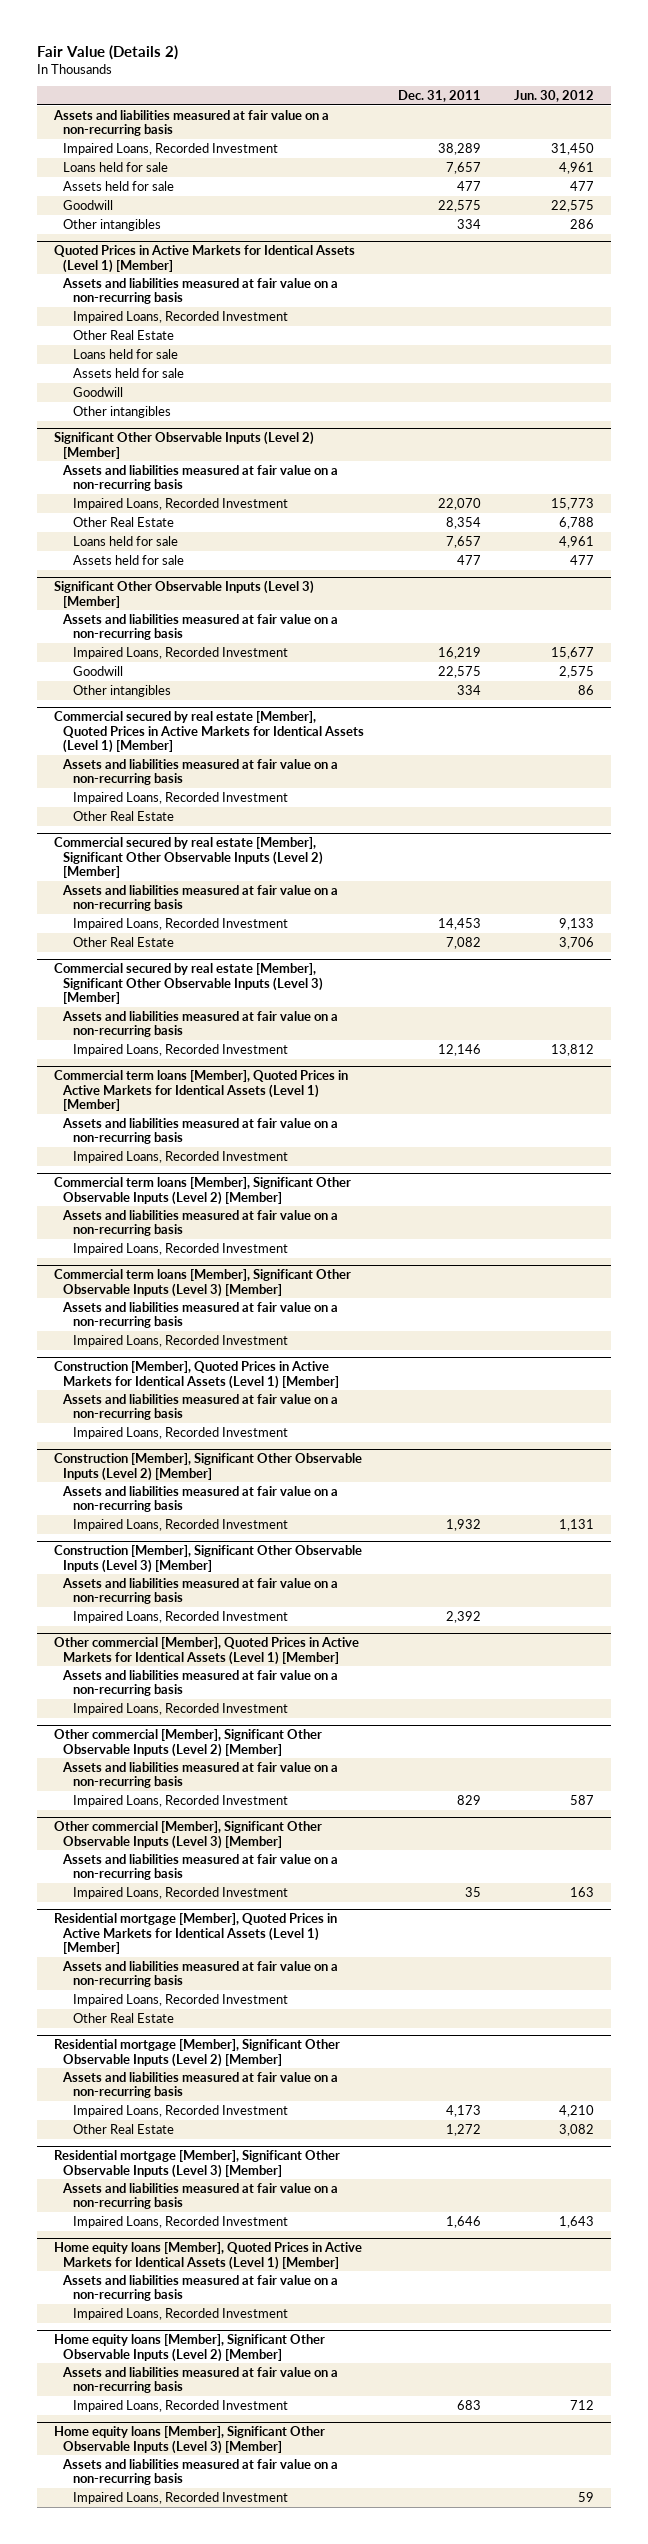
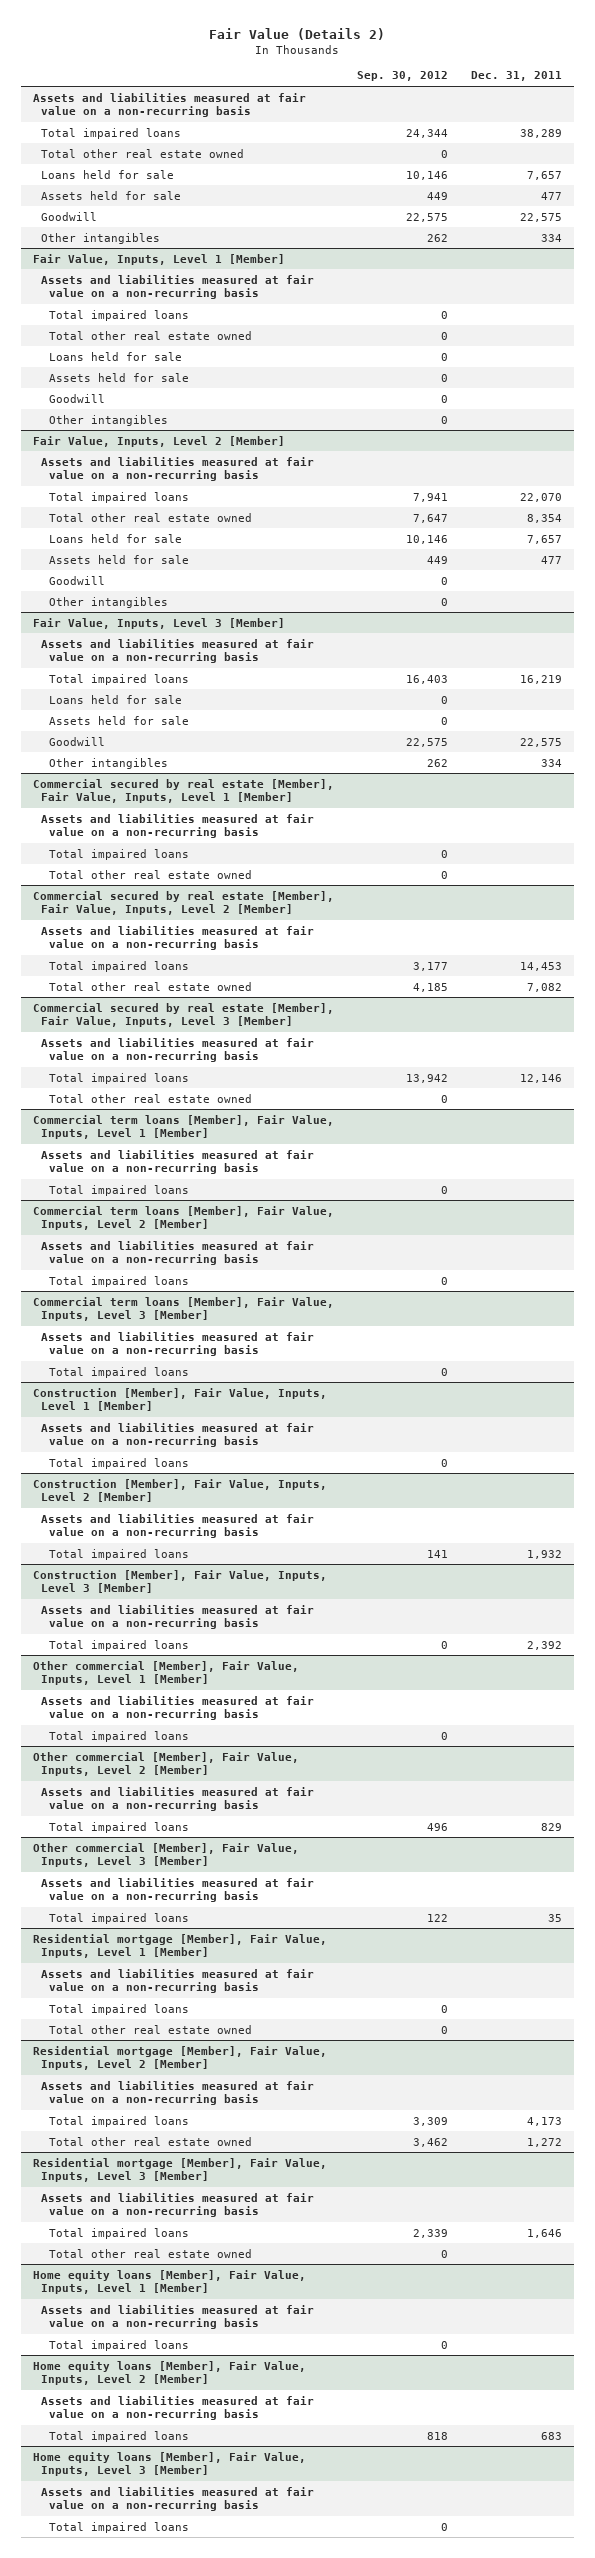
[514,89,595,102] Jun. 30, 2012 -> none
none -> [356,71,448,82] Sep. 30, 2012
[63,142,279,155] Impaired Loans, Recorded Investment -> [41,127,182,139] Total impaired loans
none -> [41,148,245,158] Total other real estate owned
[53,245,355,273] Quoted Prices in Active Markets for Identical Assets (Level 1) [Member] -> none
[62,277,339,305] Assets and liabilities measured at fair value on a non-recurring basis -> none
[72,310,288,323] Impaired Loans, Recorded Investment -> none
[72,329,174,340] Other Real Estate -> none
[72,348,178,359] Loans held for sale -> none
[72,367,184,378] Assets held for sale -> none
[72,386,123,397] Goodwill -> none
[72,405,171,418] Other intangibles -> none
none -> [32,253,285,265] Fair Value, Inputs, Level 1 [Member]
none -> [41,274,315,299] Assets and liabilities measured at fair value on a non-recurring basis
none -> [49,309,190,321] Total impaired loans
none -> [49,330,253,340] Total other real estate owned
none -> [49,351,183,361] Loans held for sale
none -> [49,372,190,382] Assets held for sale
none -> [49,393,106,403] Goodwill
none -> [49,414,169,426] Other intangibles
[53,431,314,459] Significant Other Observable Inputs (Level 2) [Member] -> [32,435,285,447] Fair Value, Inputs, Level 2 [Member]
[72,497,288,510] Impaired Loans, Recorded Investment -> [49,491,190,503] Total impaired loans
[72,516,174,527] Other Real Estate -> [49,512,253,522] Total other real estate owned
none -> [49,575,106,585] Goodwill
none -> [49,596,169,608] Other intangibles
[53,580,314,608] Significant Other Observable Inputs (Level 3) [Member] -> [32,617,285,629] Fair Value, Inputs, Level 3 [Member]
[72,646,288,659] Impaired Loans, Recorded Investment -> [49,673,190,685] Total impaired loans
none -> [49,694,183,704] Loans held for sale
none -> [49,715,190,725] Assets held for sale
[53,711,365,754] Commercial secured by real estate [Member], Quoted Prices in Active Markets for Identical Assets (Level 1) [Member] -> none
[62,758,339,786] Assets and liabilities measured at fair value on a non-recurring basis -> none
[72,791,288,804] Impaired Loans, Recorded Investment -> none
[72,810,174,821] Other Real Estate -> none
none -> [32,778,334,803] Commercial secured by real estate [Member], Fair Value, Inputs, Level 1 [Member]
none -> [41,813,315,838] Assets and liabilities measured at fair value on a non-recurring basis
none -> [49,848,190,860] Total impaired loans
none -> [49,869,253,879] Total other real estate owned
[53,837,324,879] Commercial secured by real estate [Member], Significant Other Observable Inputs (Level 2) [Member] -> [32,890,334,915] Commercial secured by real estate [Member], Fair Value, Inputs, Level 2 [Member]
[72,917,288,930] Impaired Loans, Recorded Investment -> [49,960,190,972] Total impaired loans
[72,936,174,947] Other Real Estate -> [49,981,253,991] Total other real estate owned
[53,963,324,1005] Commercial secured by real estate [Member], Significant Other Observable Inputs (Level 3) [Member] -> [32,1002,334,1027] Commercial secured by real estate [Member], Fair Value, Inputs, Level 3 [Member]
[53,1070,348,1112] Commercial term loans [Member], Quoted Prices in Active Markets for Identical Assets (Level 1) [Member] -> none
[62,1117,339,1145] Assets and liabilities measured at fair value on a non-recurring basis -> none
[72,1150,288,1163] Impaired Loans, Recorded Investment -> none
[72,1043,288,1056] Impaired Loans, Recorded Investment -> [49,1072,190,1084] Total impaired loans
none -> [49,1093,253,1103] Total other real estate owned
none -> [32,1114,334,1139] Commercial term loans [Member], Fair Value, Inputs, Level 1 [Member]
none -> [41,1149,315,1174] Assets and liabilities measured at fair value on a non-recurring basis
none -> [49,1184,190,1196] Total impaired loans
[53,1177,351,1205] Commercial term loans [Member], Significant Other Observable Inputs (Level 2) [Member] -> [32,1205,334,1230] Commercial term loans [Member], Fair Value, Inputs, Level 2 [Member]
[72,1242,288,1255] Impaired Loans, Recorded Investment -> [49,1275,190,1287] Total impaired loans
[53,1269,351,1297] Commercial term loans [Member], Significant Other Observable Inputs (Level 3) [Member] -> [32,1296,334,1321] Commercial term loans [Member], Fair Value, Inputs, Level 3 [Member]
[53,1361,340,1389] Construction [Member], Quoted Prices in Active Markets for Identical Assets (Level 1) [Member] -> none
[62,1393,339,1421] Assets and liabilities measured at fair value on a non-recurring basis -> none
[72,1426,288,1439] Impaired Loans, Recorded Investment -> none
[53,1453,362,1481] Construction [Member], Significant Other Observable Inputs (Level 2) [Member] -> none
[62,1485,339,1513] Assets and liabilities measured at fair value on a non-recurring basis -> none
[72,1518,288,1531] Impaired Loans, Recorded Investment -> none
[53,1545,362,1573] Construction [Member], Significant Other Observable Inputs (Level 3) [Member] -> none
[62,1577,339,1605] Assets and liabilities measured at fair value on a non-recurring basis -> none
[72,1610,288,1623] Impaired Loans, Recorded Investment -> none
[53,1637,359,1665] Other commercial [Member], Quoted Prices in Active Markets for Identical Assets (Level 1) [Member] -> none
[62,1669,339,1697] Assets and liabilities measured at fair value on a non-recurring basis -> none
[72,1702,288,1715] Impaired Loans, Recorded Investment -> none
[72,1334,288,1347] Impaired Loans, Recorded Investment -> [49,1366,190,1378] Total impaired loans
none -> [32,1387,327,1411] Construction [Member], Fair Value, Inputs, Level 1 [Member]
none -> [41,1422,315,1447] Assets and liabilities measured at fair value on a non-recurring basis
none -> [49,1457,190,1469] Total impaired loans
none -> [32,1478,327,1502] Construction [Member], Fair Value, Inputs, Level 2 [Member]
none -> [41,1513,315,1538] Assets and liabilities measured at fair value on a non-recurring basis
none -> [49,1548,190,1560] Total impaired loans
none -> [32,1569,327,1593] Construction [Member], Fair Value, Inputs, Level 3 [Member]
none -> [41,1604,315,1629] Assets and liabilities measured at fair value on a non-recurring basis
none -> [49,1639,190,1651] Total impaired loans
none -> [32,1660,299,1685] Other commercial [Member], Fair Value, Inputs, Level 1 [Member]
none -> [41,1695,315,1720] Assets and liabilities measured at fair value on a non-recurring basis
none -> [49,1730,190,1742] Total impaired loans
[53,1729,322,1757] Other commercial [Member], Significant Other Observable Inputs (Level 2) [Member] -> [32,1751,299,1776] Other commercial [Member], Fair Value, Inputs, Level 2 [Member]
[72,1794,288,1807] Impaired Loans, Recorded Investment -> [49,1821,190,1833] Total impaired loans
[53,1821,322,1849] Other commercial [Member], Significant Other Observable Inputs (Level 3) [Member] -> [32,1842,299,1867] Other commercial [Member], Fair Value, Inputs, Level 3 [Member]
[53,1913,337,1955] Residential mortgage [Member], Quoted Prices in Active Markets for Identical Assets (Level 1) [Member] -> none
[62,1960,339,1988] Assets and liabilities measured at fair value on a non-recurring basis -> none
[72,1993,288,2006] Impaired Loans, Recorded Investment -> none
[72,2012,174,2023] Other Real Estate -> none
[72,1886,288,1899] Impaired Loans, Recorded Investment -> [49,1912,190,1924] Total impaired loans
none -> [32,1933,327,1958] Residential mortgage [Member], Fair Value, Inputs, Level 1 [Member]
none -> [41,1968,315,1993] Assets and liabilities measured at fair value on a non-recurring basis
none -> [49,2003,190,2015] Total impaired loans
none -> [49,2024,253,2034] Total other real estate owned
[53,2039,340,2067] Residential mortgage [Member], Significant Other Observable Inputs (Level 2) [Member] -> [32,2045,327,2070] Residential mortgage [Member], Fair Value, Inputs, Level 2 [Member]
[72,2104,288,2117] Impaired Loans, Recorded Investment -> [49,2115,190,2127] Total impaired loans
[72,2123,174,2134] Other Real Estate -> [49,2136,253,2146] Total other real estate owned
[53,2150,340,2178] Residential mortgage [Member], Significant Other Observable Inputs (Level 3) [Member] -> [32,2157,327,2182] Residential mortgage [Member], Fair Value, Inputs, Level 3 [Member]
[53,2242,362,2270] Home equity loans [Member], Quoted Prices in Active Markets for Identical Assets (Level 1) [Member] -> none
[62,2274,339,2302] Assets and liabilities measured at fair value on a non-recurring basis -> none
[72,2307,288,2320] Impaired Loans, Recorded Investment -> none
[72,2215,288,2228] Impaired Loans, Recorded Investment -> [49,2227,190,2239] Total impaired loans
none -> [49,2248,253,2258] Total other real estate owned
none -> [32,2269,306,2294] Home equity loans [Member], Fair Value, Inputs, Level 1 [Member]
none -> [41,2304,315,2329] Assets and liabilities measured at fair value on a non-recurring basis
none -> [49,2339,190,2351] Total impaired loans
[53,2334,325,2362] Home equity loans [Member], Significant Other Observable Inputs (Level 2) [Member] -> [32,2360,306,2385] Home equity loans [Member], Fair Value, Inputs, Level 2 [Member]
[72,2399,288,2412] Impaired Loans, Recorded Investment -> [49,2430,190,2442] Total impaired loans
[53,2426,325,2454] Home equity loans [Member], Significant Other Observable Inputs (Level 3) [Member] -> [32,2451,306,2476] Home equity loans [Member], Fair Value, Inputs, Level 3 [Member]
[72,2491,288,2504] Impaired Loans, Recorded Investment -> [49,2521,190,2533] Total impaired loans

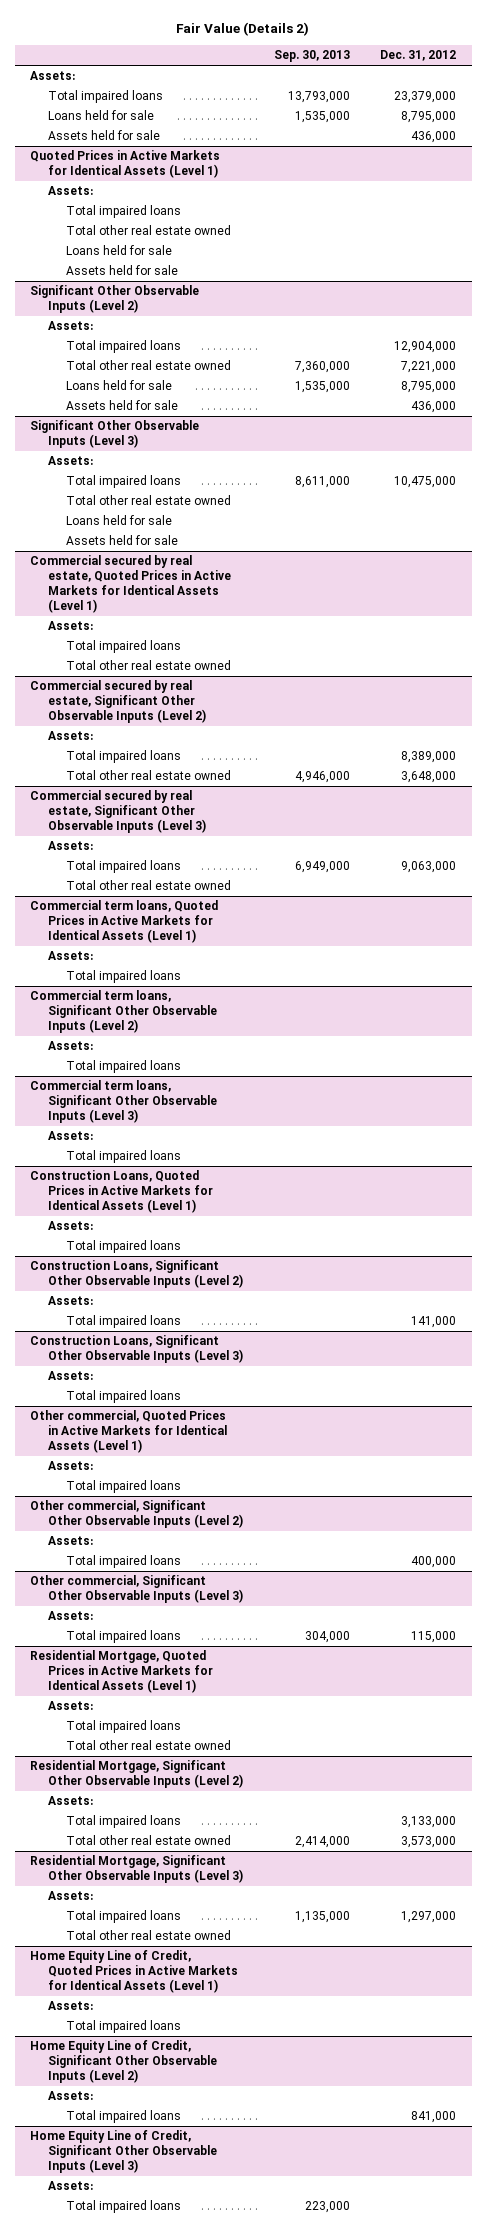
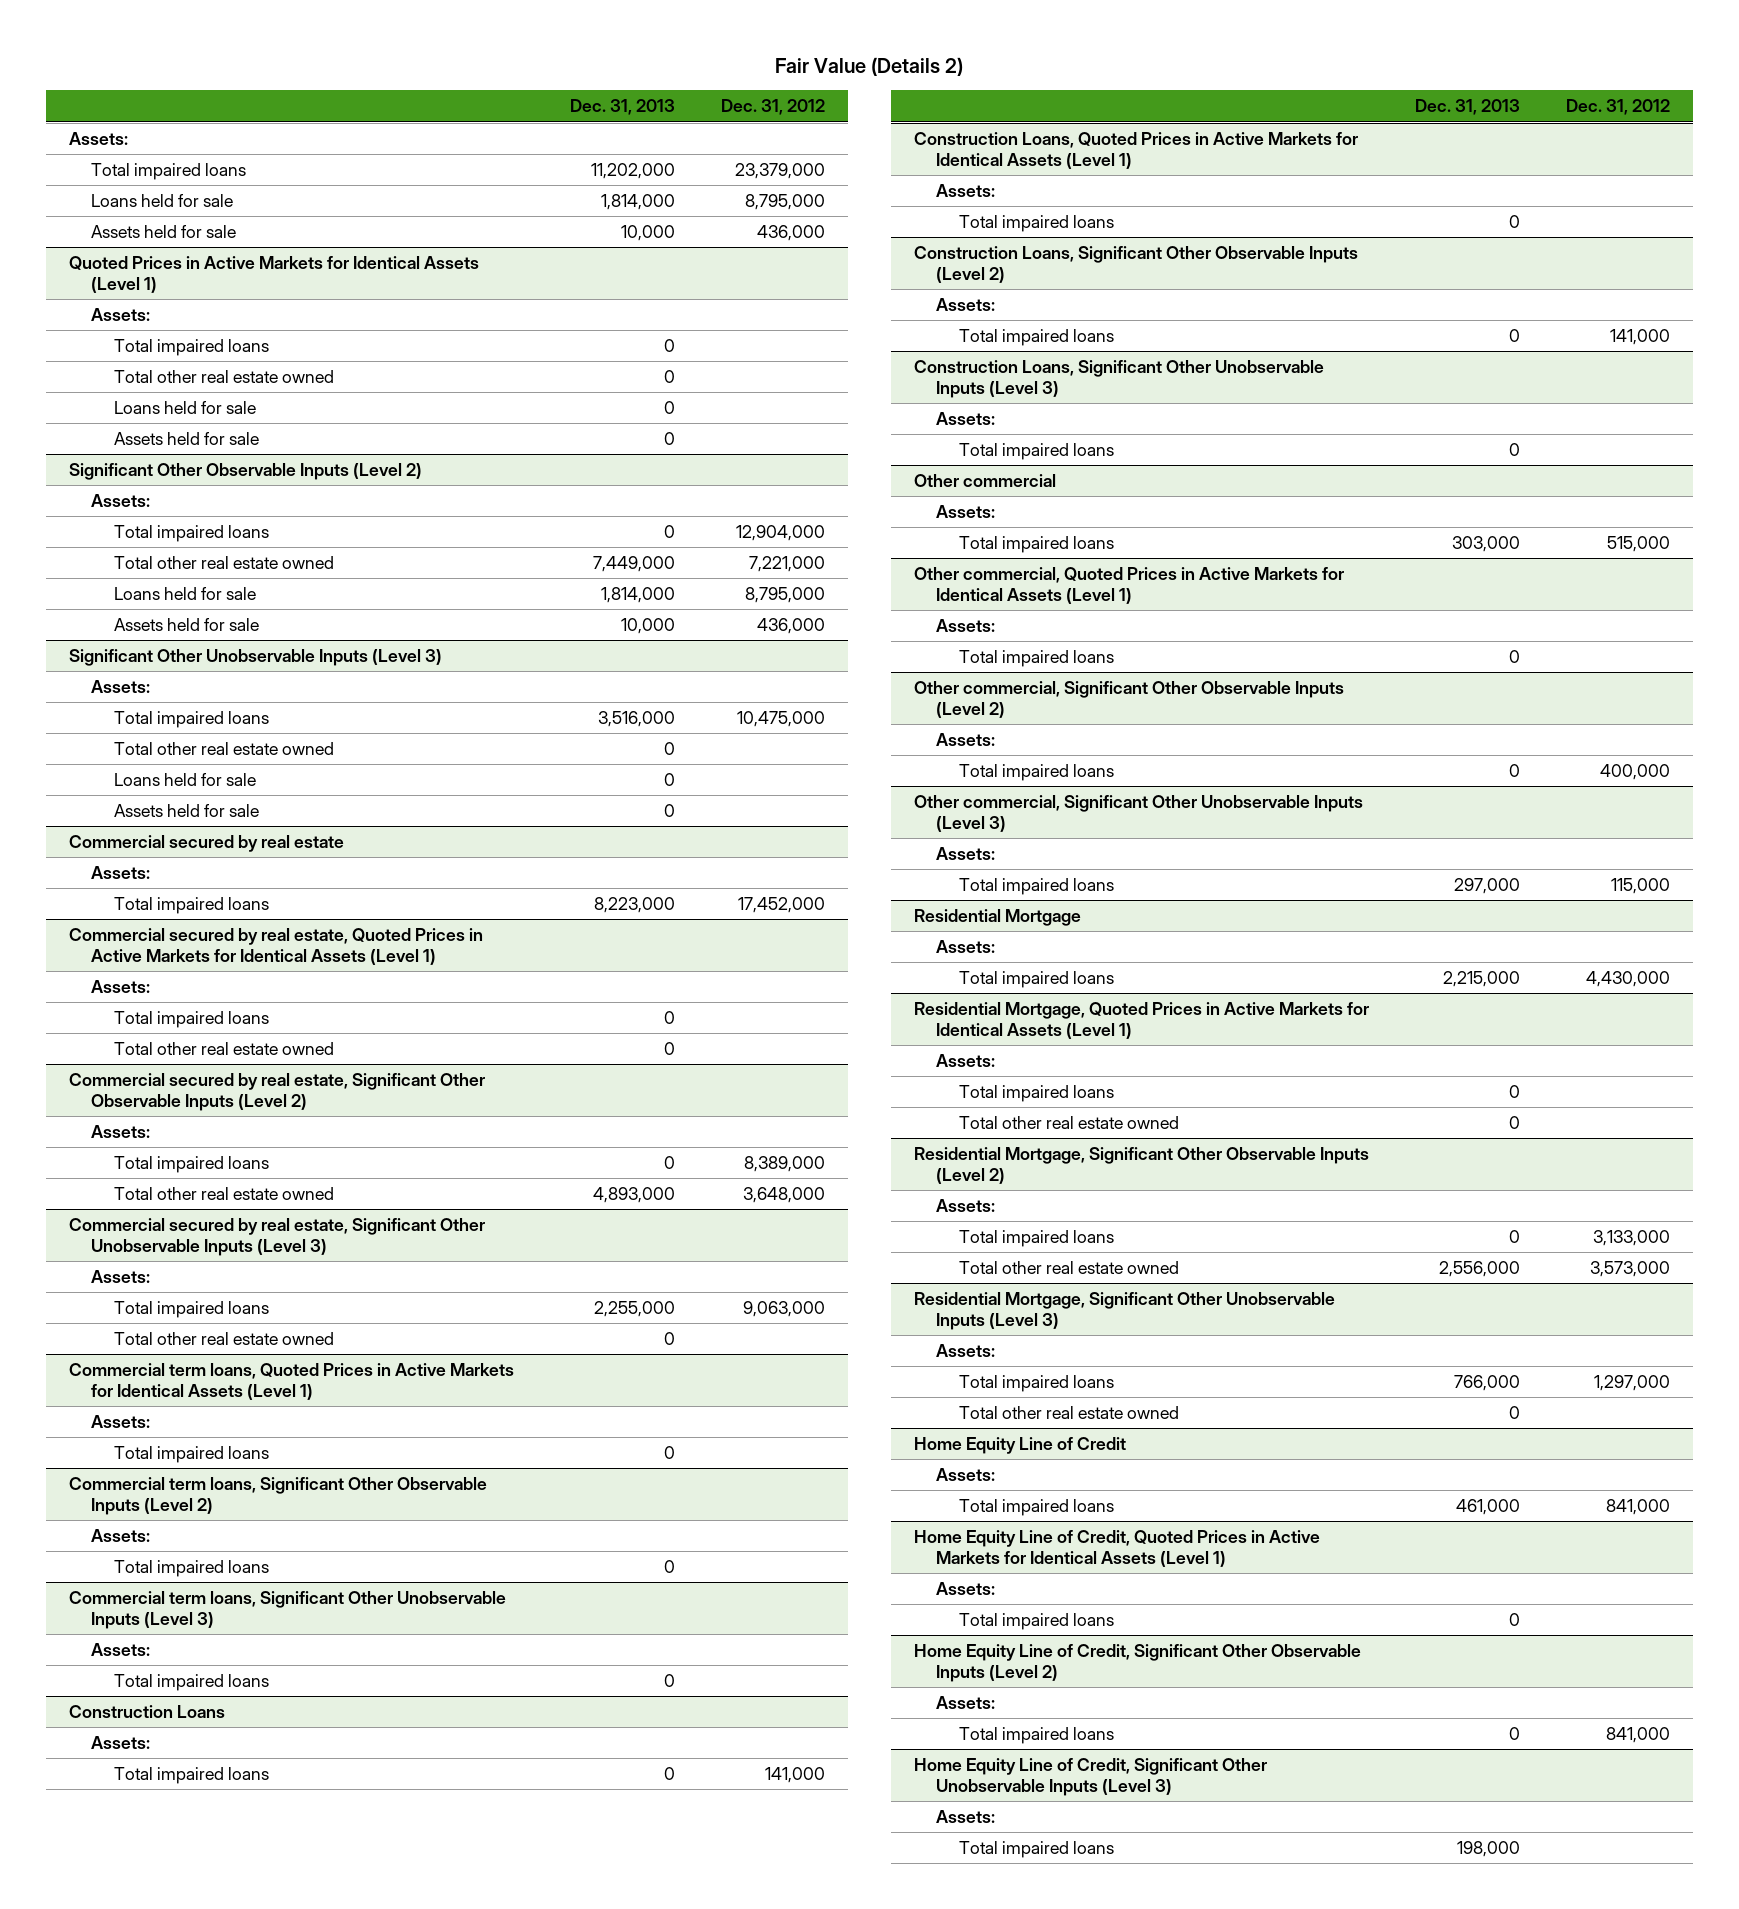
[273,50,350,63] Sep. 30, 2013 -> none
none -> [569,99,675,116] Dec. 31, 2013
[30,420,200,449] Significant Other Observable Inputs (Level 3) -> [69,649,443,667] Significant Other Unobservable Inputs (Level 3)
none -> [69,835,345,853] Commercial secured by real estate
none -> [91,866,151,880] Assets:
none -> [113,897,269,915] Total impaired loans
[30,790,206,834] Commercial secured by real estate, Significant Other Observable Inputs (Level 3) -> [69,1218,486,1256] Commercial secured by real estate, Significant Other Unobservable Inputs (Level 3)
[30,1080,217,1124] Commercial term loans, Significant Other Observable Inputs (Level 3) -> [69,1591,507,1629] Commercial term loans, Significant Other Unobservable Inputs (Level 3)
none -> [69,1705,226,1719] Construction Loans
none -> [91,1736,151,1750] Assets:
none -> [113,1767,269,1785] Total impaired loans
[30,1335,243,1364] Construction Loans, Significant Other Observable Inputs (Level 3) -> [914,360,1325,398] Construction Loans, Significant Other Unobservable Inputs (Level 3)
none -> [914,474,1057,488] Other commercial
none -> [936,505,996,519] Assets:
none -> [958,536,1114,554] Total impaired loans
[30,1575,243,1604] Other commercial, Significant Other Observable Inputs (Level 3) -> [914,795,1364,832] Other commercial, Significant Other Unobservable Inputs (Level 3)
none -> [914,909,1082,927] Residential Mortgage
none -> [936,940,996,954] Assets:
none -> [958,971,1114,989] Total impaired loans
[30,1855,243,1884] Residential Mortgage, Significant Other Observable Inputs (Level 3) -> [914,1292,1336,1330] Residential Mortgage, Significant Other Unobservable Inputs (Level 3)
none -> [914,1437,1127,1455] Home Equity Line of Credit
none -> [936,1468,996,1482] Assets:
none -> [958,1499,1114,1517] Total impaired loans
[30,2130,217,2174] Home Equity Line of Credit, Significant Other Observable Inputs (Level 3) -> [914,1758,1268,1796] Home Equity Line of Credit, Significant Other Unobservable Inputs (Level 3)

